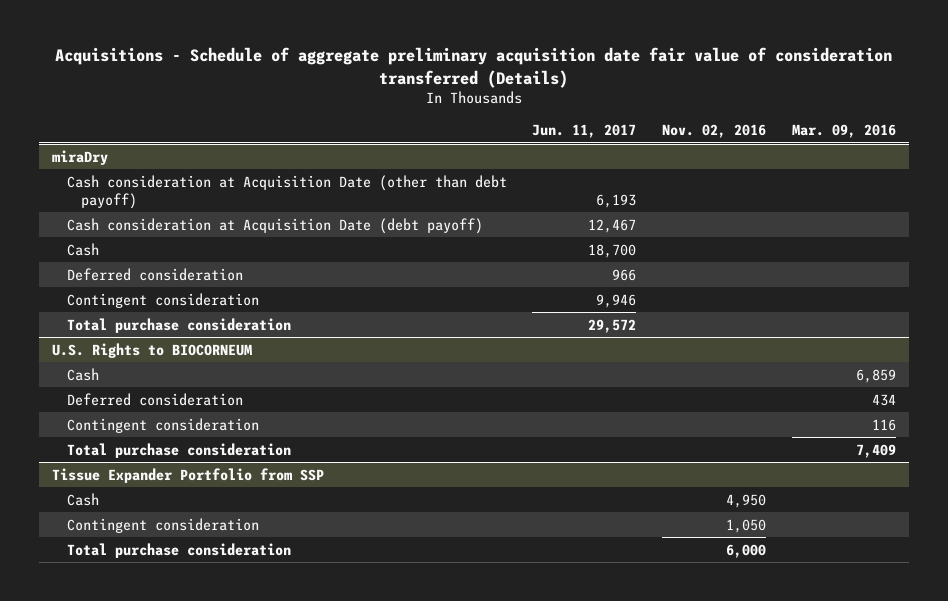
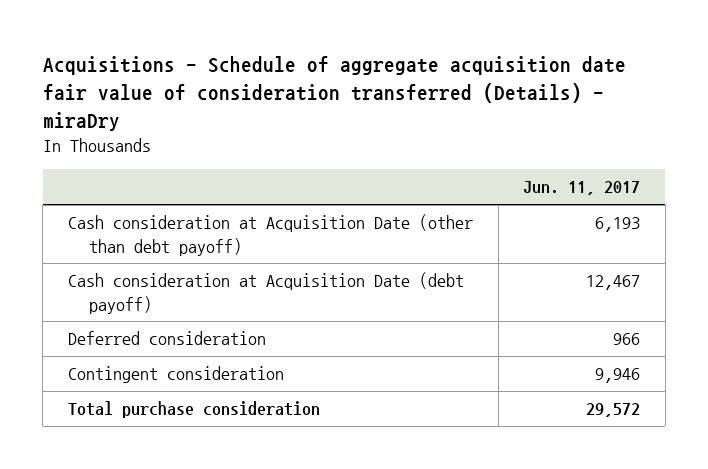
[54,47,892,88] Acquisitions - Schedule of aggregate preliminary acquisition date fair value of consideration transferred (Details) -> [42,55,626,131] Acquisitions - Schedule of aggregate acquisition date fair value of consideration transferred (Details) - miraDry
[662,124,767,139] Nov. 02, 2016 -> none
[791,124,896,139] Mar. 09, 2016 -> none
[51,149,108,165] miraDry -> none
[66,242,99,256] Cash -> none
[51,342,252,358] U.S. Rights to BIOCORNEUM -> none
[66,367,99,381] Cash -> none
[66,392,243,406] Deferred consideration -> none
[66,417,259,433] Contingent consideration -> none
[66,442,291,458] Total purchase consideration -> none
[51,467,324,483] Tissue Expander Portfolio from SSP -> none
[66,492,99,506] Cash -> none
[66,517,259,533] Contingent consideration -> none
[66,542,291,558] Total purchase consideration -> none

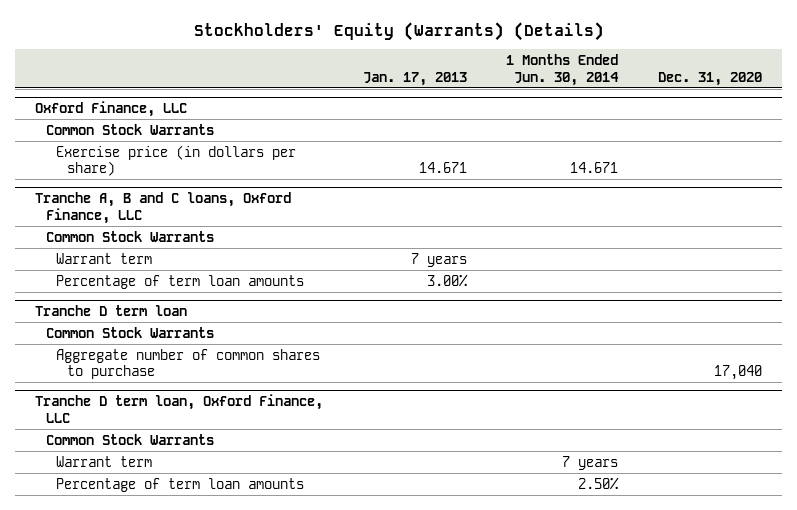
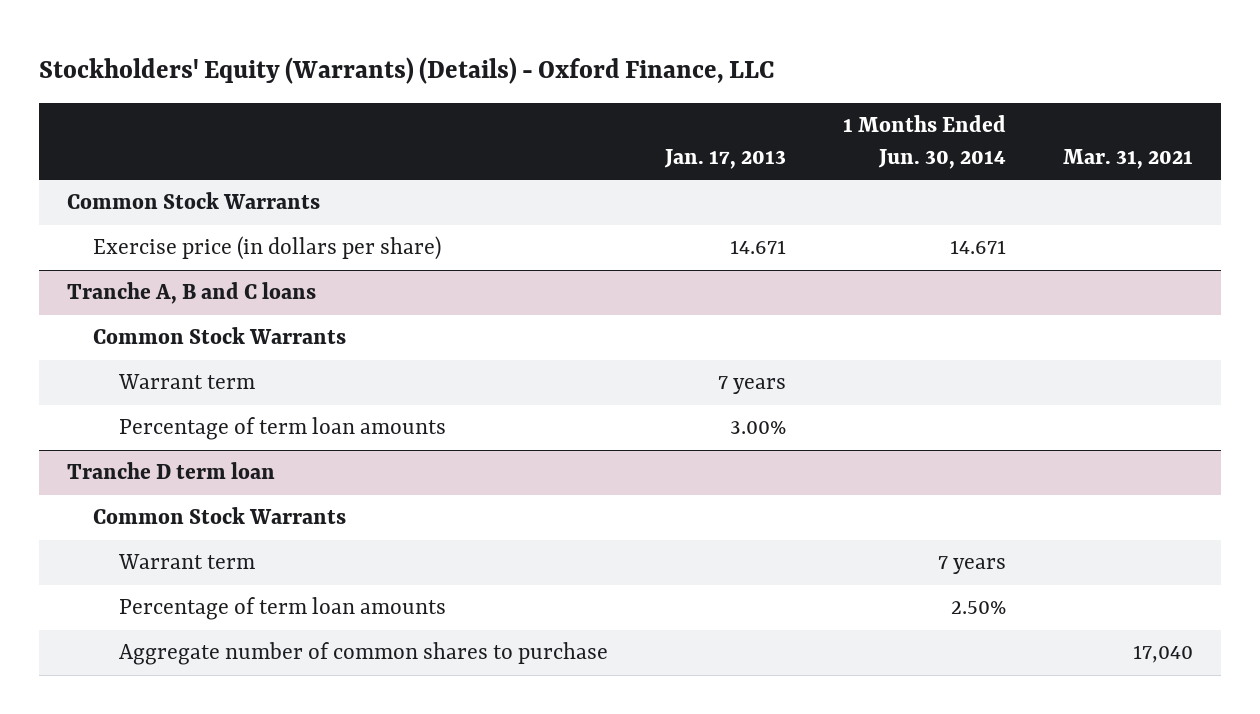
[193,22,604,42] Stockholders' Equity (Warrants) (Details) -> [38,56,774,84] Stockholders' Equity (Warrants) (Details) - Oxford Finance, LLC
[657,71,762,86] Dec. 31, 2020 -> none
none -> [1062,149,1193,170] Mar. 31, 2021
[35,100,188,117] Oxford Finance, LLC -> none
[35,191,292,224] Tranche A, B and C loans, Oxford Finance, LLC -> [67,282,317,305] Tranche A, B and C loans
none -> [118,554,256,570] Warrant term
none -> [119,597,447,621] Percentage of term loan amounts
[35,393,324,423] Tranche D term loan, Oxford Finance, LLC -> none
[45,433,214,445] Common Stock Warrants -> none
[56,455,153,467] Warrant term -> none
[56,477,305,492] Percentage of term loan amounts -> none

